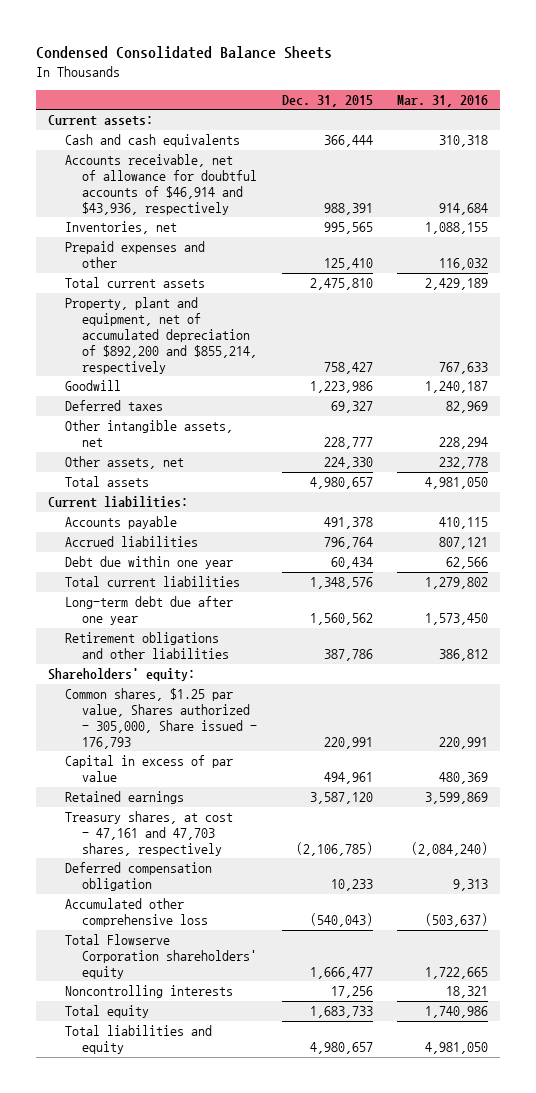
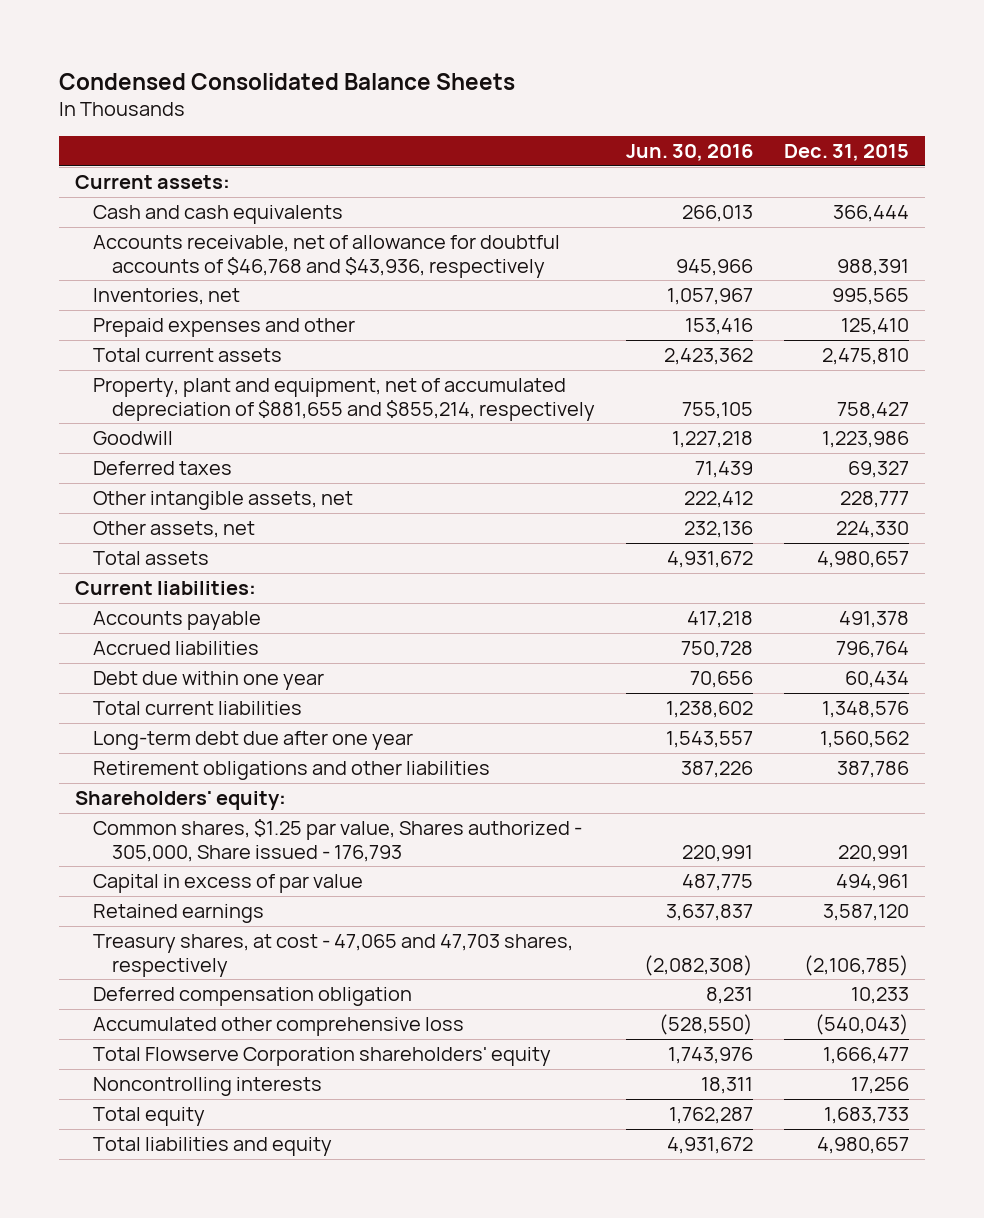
[396,95,488,108] Mar. 31, 2016 -> none
none -> [626,144,754,162] Jun. 30, 2016
[65,154,258,216] Accounts receivable, net of allowance for doubtful accounts of $46,914 and $43,936, respectively -> [93,234,561,278] Accounts receivable, net of allowance for doubtful accounts of $46,768 and $43,936, respectively
[65,297,258,375] Property, plant and equipment, net of accumulated depreciation of $892,200 and $855,214, respectively -> [93,377,595,421] Property, plant and equipment, net of accumulated depreciation of $881,655 and $855,214, respectively
[65,811,234,857] Treasury shares, at cost - 47,161 and 47,703 shares, respectively -> [93,933,574,977] Treasury shares, at cost - 47,065 and 47,703 shares, respectively

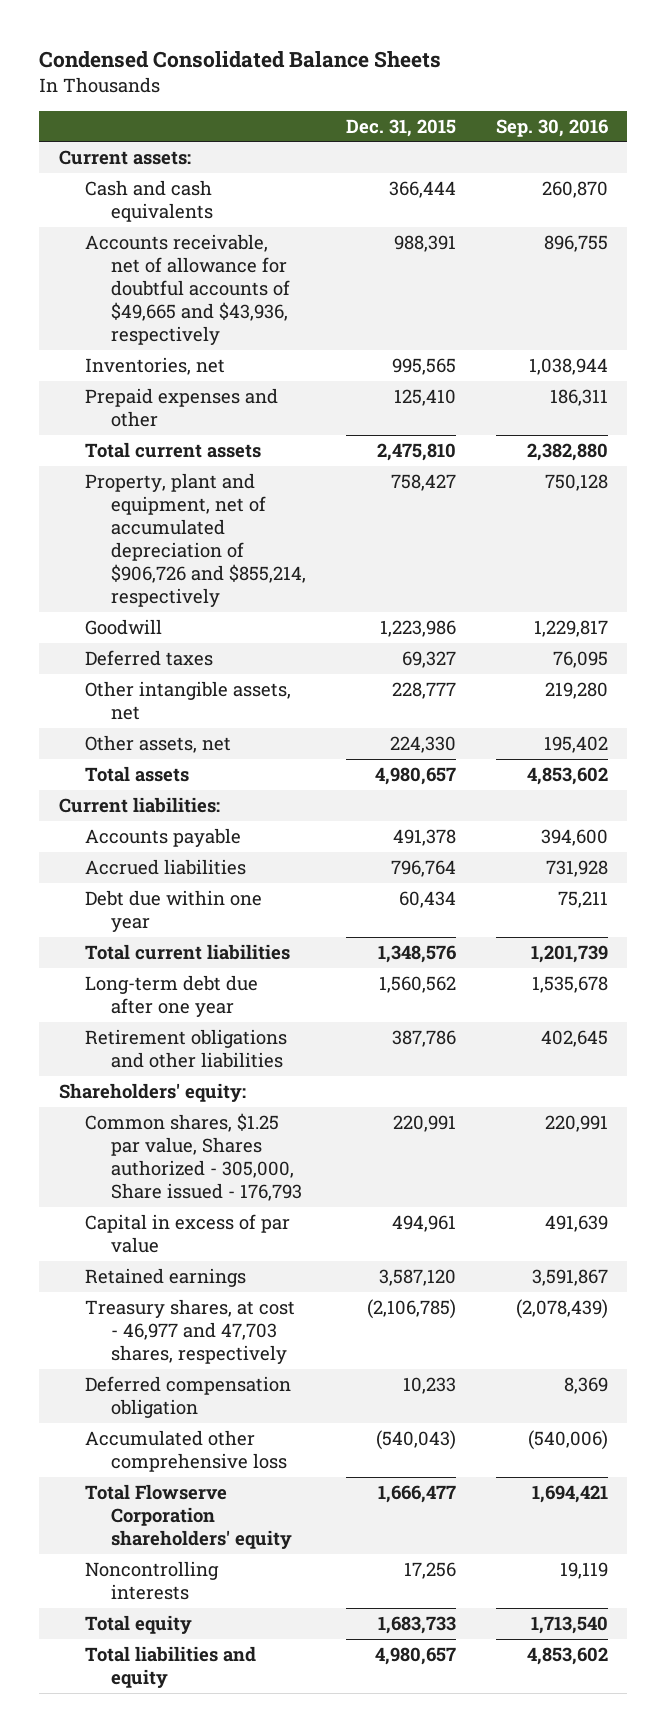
[626,144,754,162] Jun. 30, 2016 -> none
none -> [495,118,608,137] Sep. 30, 2016
[93,234,561,278] Accounts receivable, net of allowance for doubtful accounts of $46,768 and $43,936, respectively -> [84,234,291,346] Accounts receivable, net of allowance for doubtful accounts of $49,665 and $43,936, respectively
[93,377,595,421] Property, plant and equipment, net of accumulated depreciation of $881,655 and $855,214, respectively -> [84,473,307,608] Property, plant and equipment, net of accumulated depreciation of $906,726 and $855,214, respectively
[93,933,574,977] Treasury shares, at cost - 47,065 and 47,703 shares, respectively -> [84,1299,295,1365] Treasury shares, at cost - 46,977 and 47,703 shares, respectively

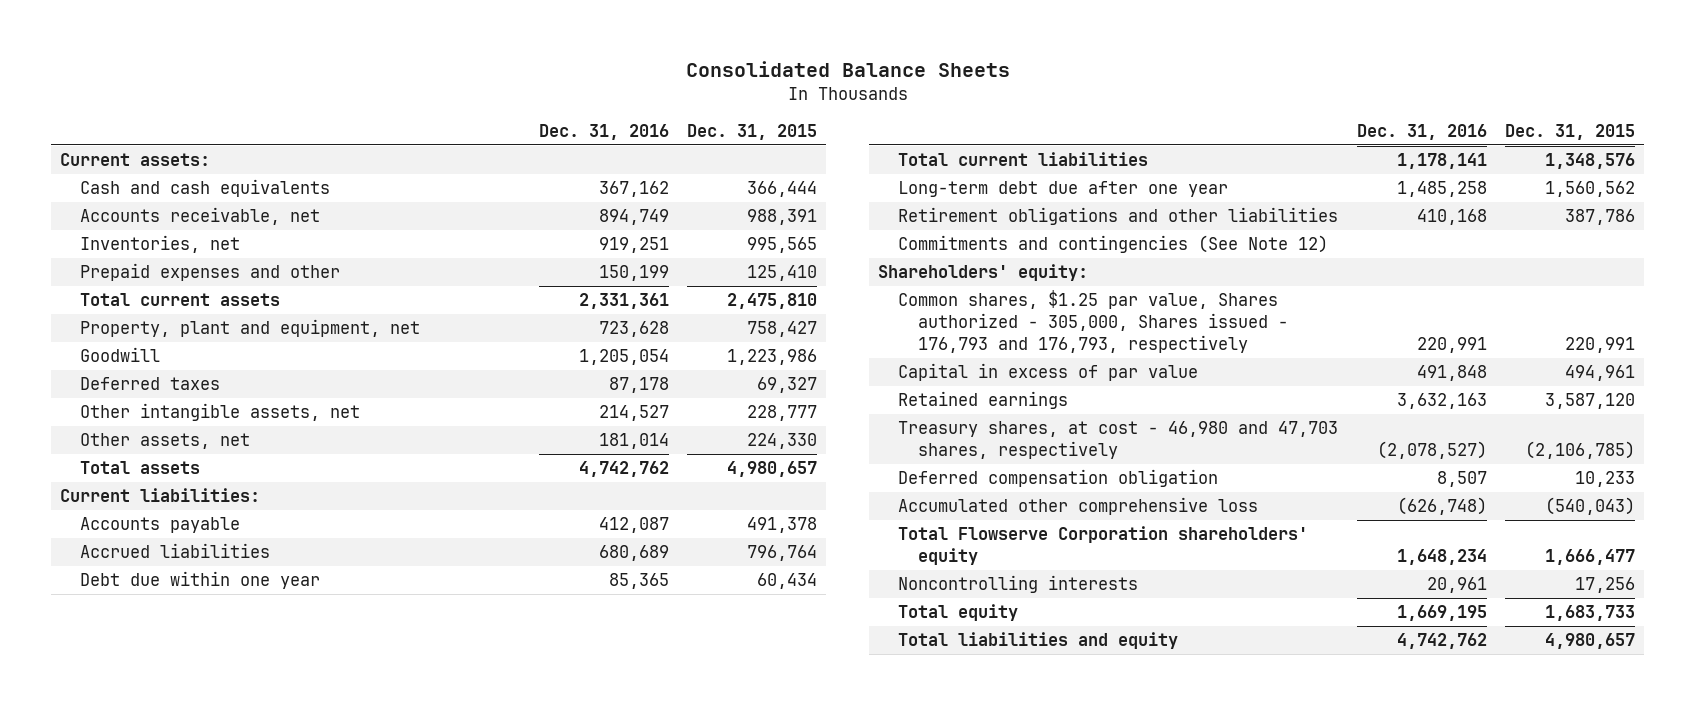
[38,51,441,69] Condensed Consolidated Balance Sheets -> [685,61,1010,78] Consolidated Balance Sheets
[495,118,608,137] Sep. 30, 2016 -> none
none -> [538,124,669,141] Dec. 31, 2016
[84,234,291,346] Accounts receivable, net of allowance for doubtful accounts of $49,665 and $43,936, respectively -> [80,207,321,226] Accounts receivable, net
[84,473,307,608] Property, plant and equipment, net of accumulated depreciation of $906,726 and $855,214, respectively -> [80,319,421,338] Property, plant and equipment, net
none -> [898,235,1329,254] Commitments and contingencies (See Note 12)
[84,1113,303,1202] Common shares, $1.25 par value, Shares authorized - 305,000, Share issued - 176,793 -> [898,290,1288,354] Common shares, $1.25 par value, Shares authorized - 305,000, Shares issued - 176,793 and 176,793, respectively
[84,1299,295,1365] Treasury shares, at cost - 46,977 and 47,703 shares, respectively -> [898,421,1339,460] Treasury shares, at cost - 46,980 and 47,703 shares, respectively

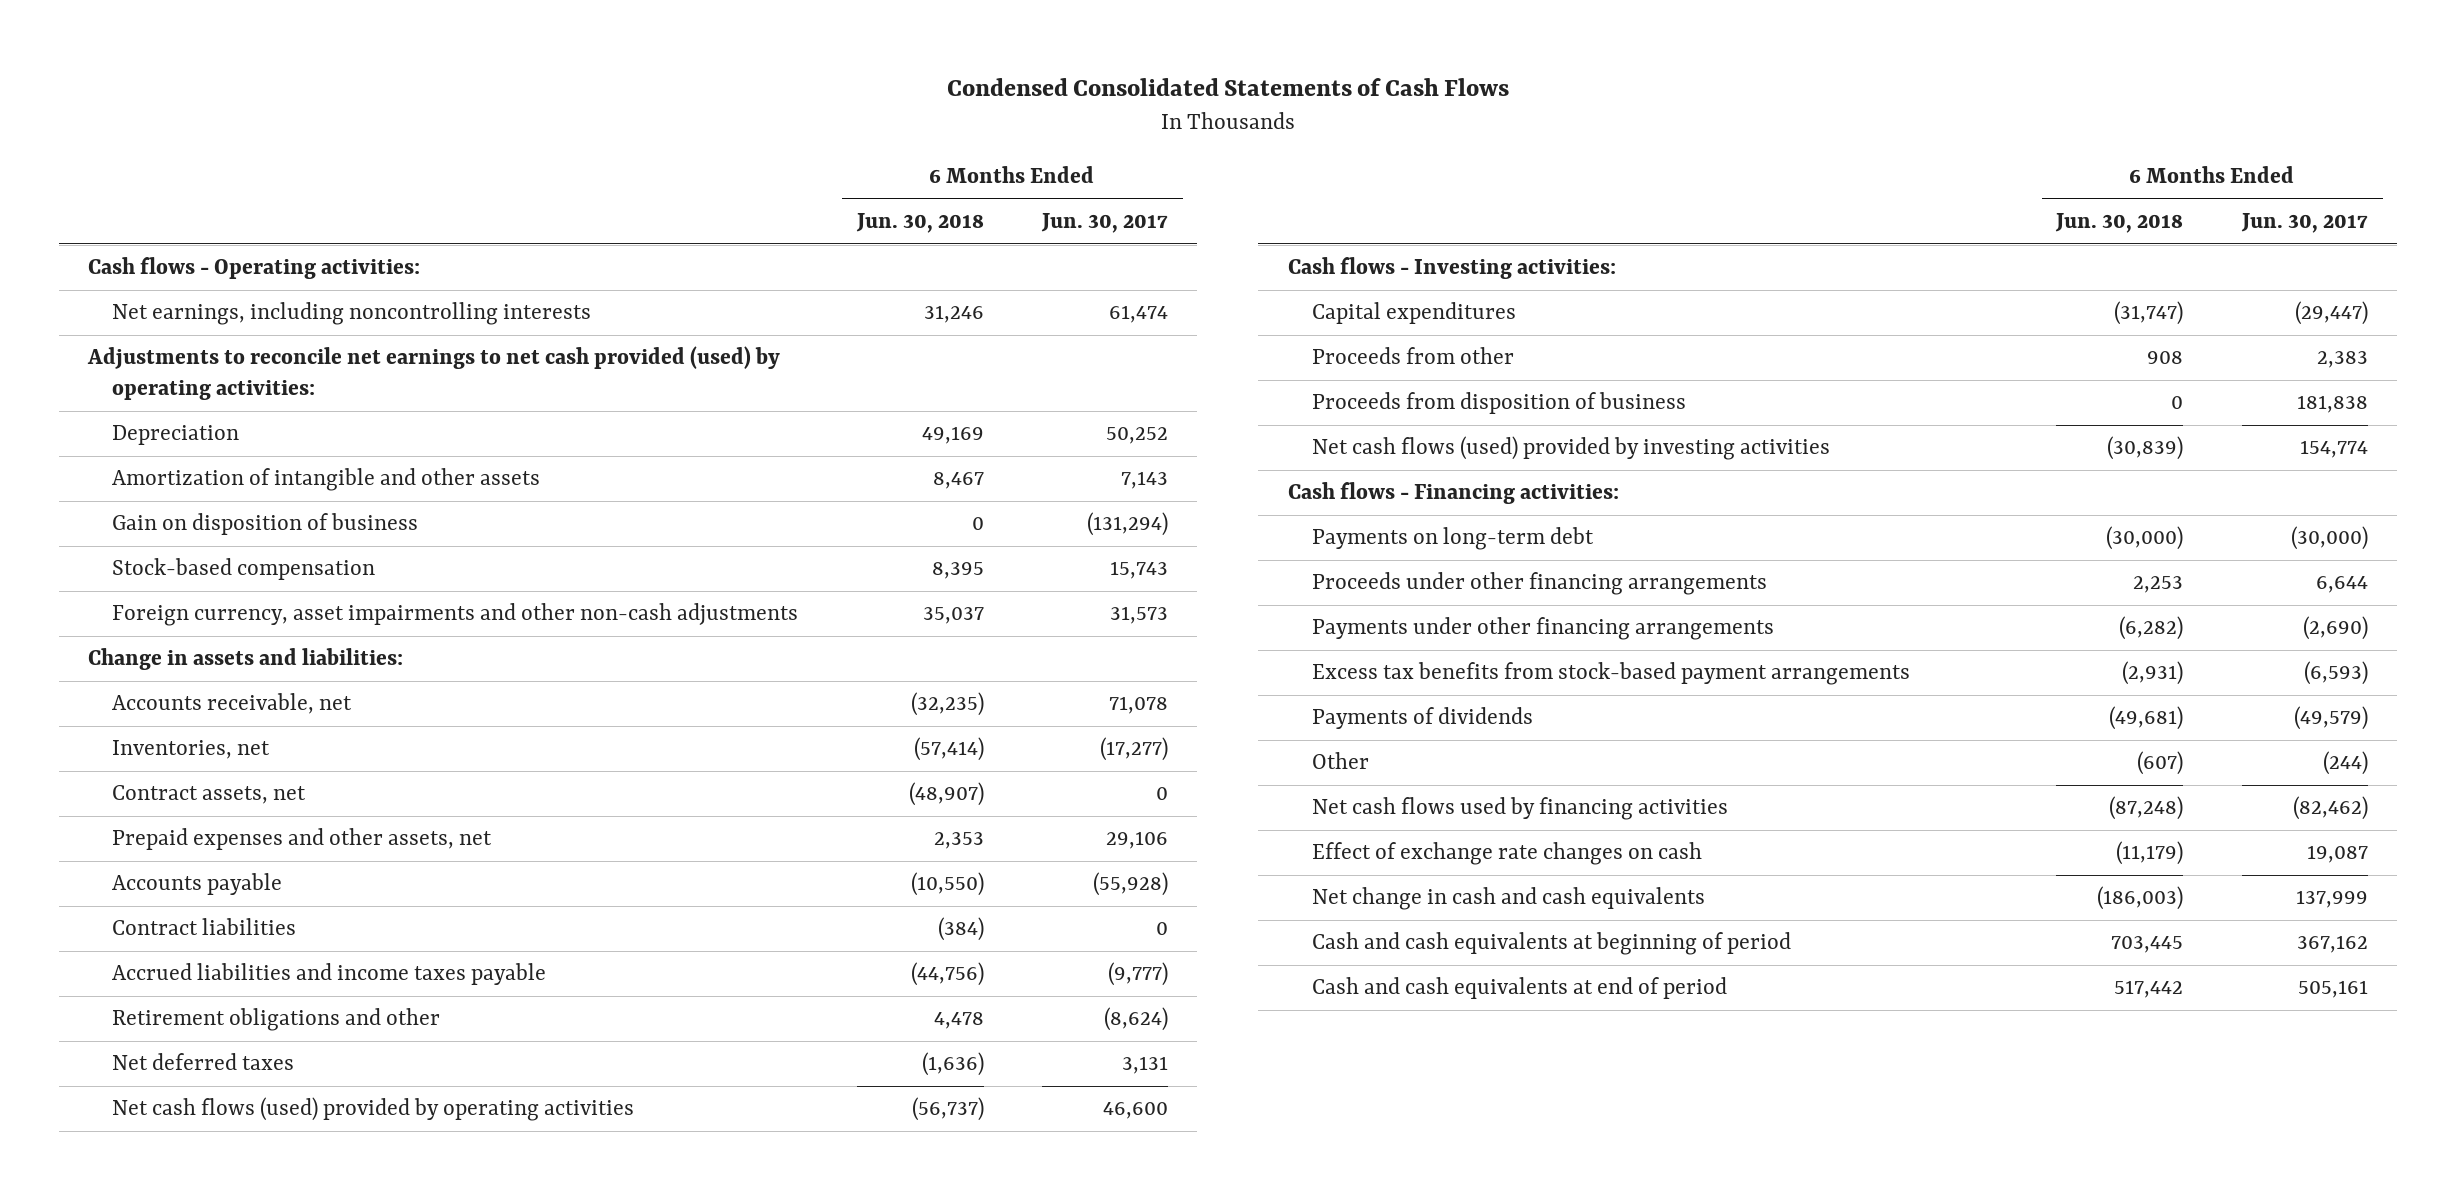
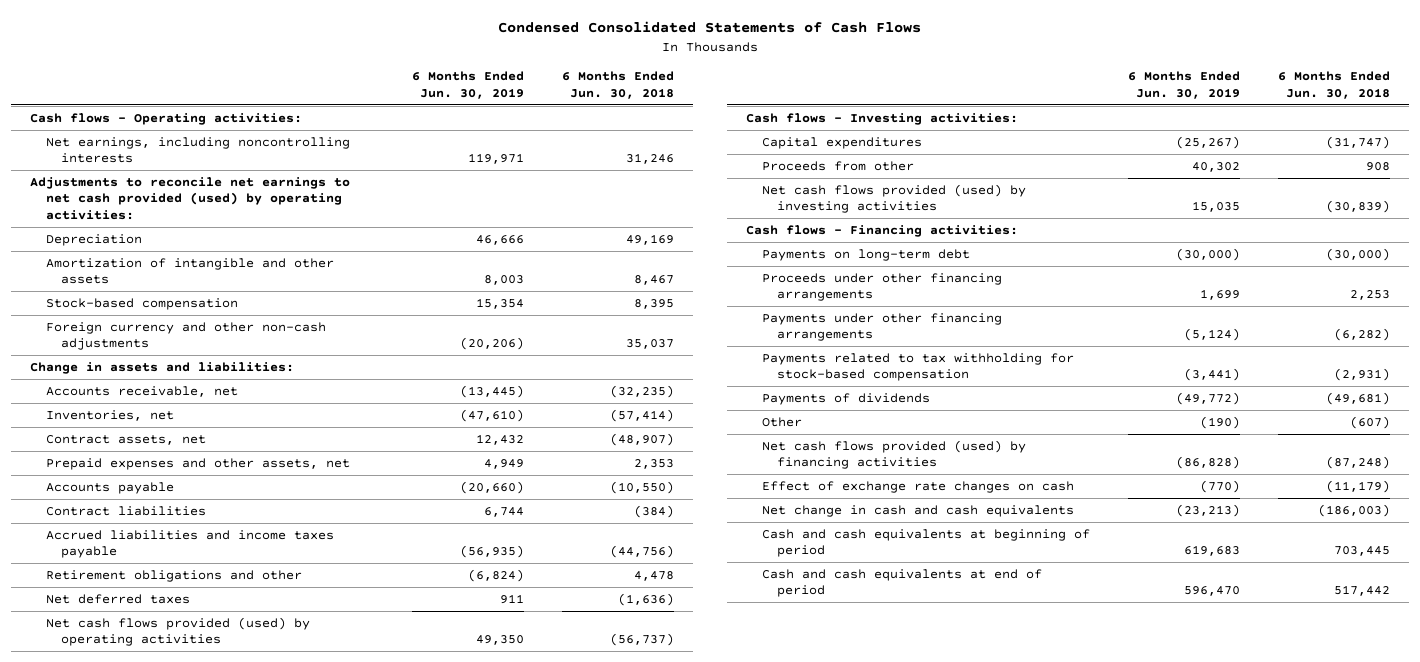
[1041,213,1169,234] Jun. 30, 2017 -> none
none -> [411,71,524,99] 6 Months Ended Jun. 30, 2019
[112,513,419,536] Gain on disposition of business -> none
[112,603,799,627] Foreign currency, asset impairments and other non-cash adjustments -> [45,321,326,351] Foreign currency and other non-cash adjustments
[112,1097,635,1122] Net cash flows (used) provided by operating activities -> [45,616,310,647] Net cash flows provided (used) by operating activities
[1311,392,1686,415] Proceeds from disposition of business -> none
[1311,436,1830,461] Net cash flows (used) provided by investing activities -> [761,183,1026,214] Net cash flows provided (used) by investing activities
[1311,662,1910,686] Excess tax benefits from stock-based payment arrangements -> [761,352,1074,382] Payments related to tax withholding for stock-based compensation
[1311,797,1728,821] Net cash flows used by financing activities -> [761,439,1026,470] Net cash flows provided (used) by financing activities

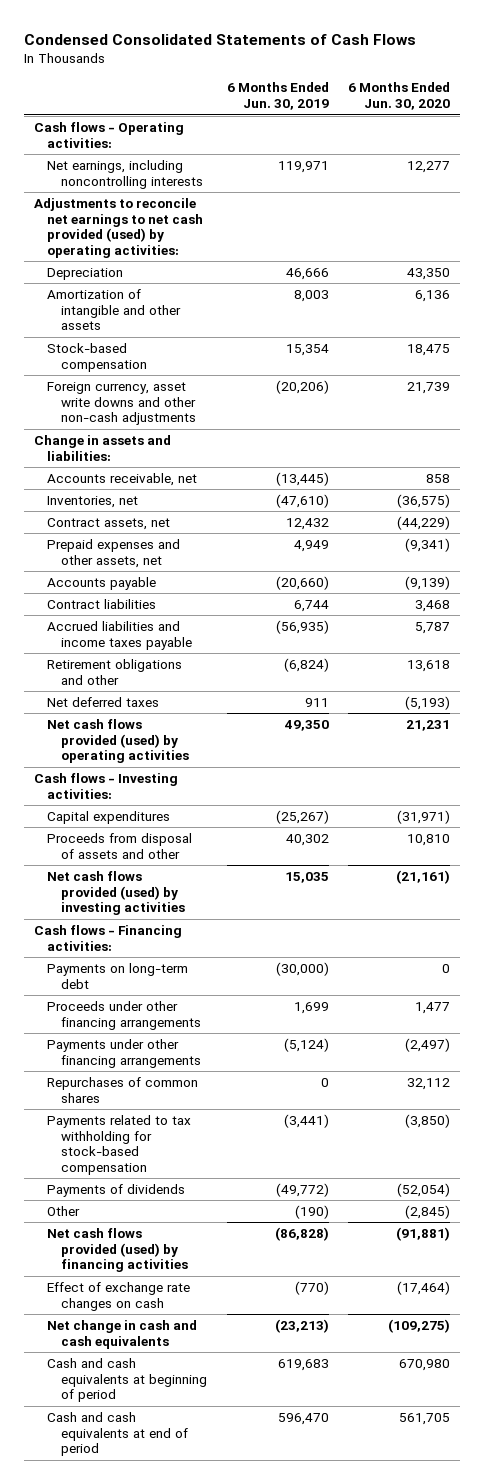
[561,71,674,99] 6 Months Ended Jun. 30, 2018 -> none
none -> [348,82,451,111] 6 Months Ended Jun. 30, 2020
[45,321,326,351] Foreign currency and other non-cash adjustments -> [47,382,196,426] Foreign currency, asset write downs and other non-cash adjustments
[761,160,914,171] Proceeds from other -> [47,833,193,859] Proceeds from disposal of assets and other
none -> [47,1077,199,1103] Repurchases of common shares

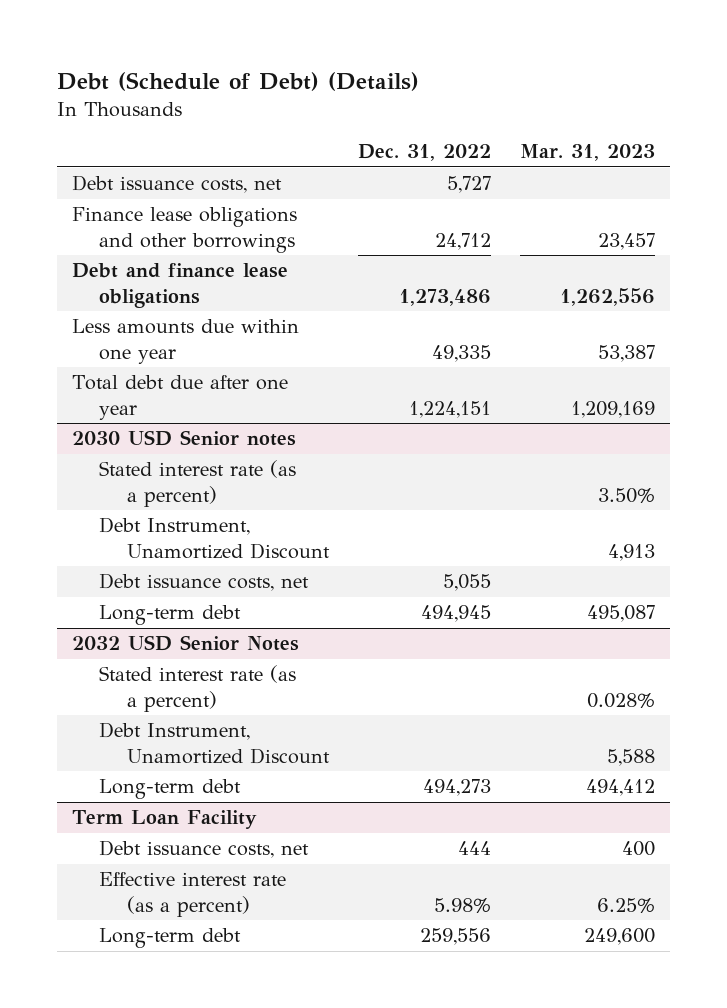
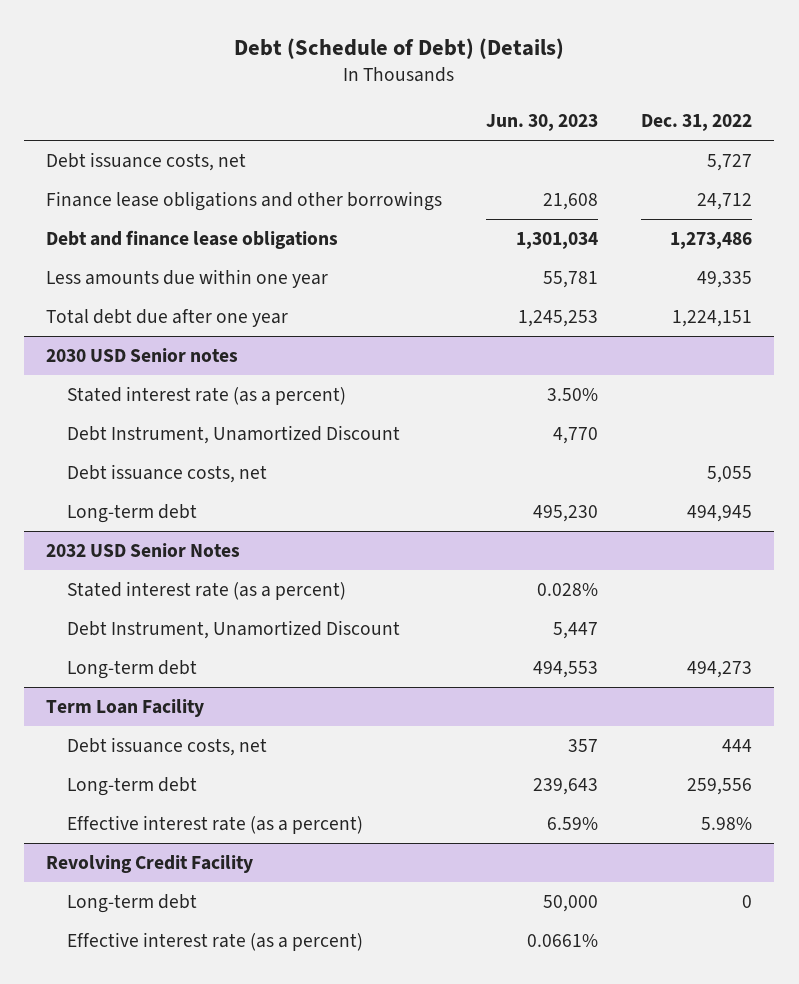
[519,144,655,162] Mar. 31, 2023 -> none
none -> [485,114,598,132] Jun. 30, 2023
[99,872,287,917] Effective interest rate (as a percent) -> [66,814,363,834] Effective interest rate (as a percent)
none -> [46,854,254,873] Revolving Credit Facility
none -> [66,893,197,913] Long-term debt
none -> [66,931,363,951] Effective interest rate (as a percent)

